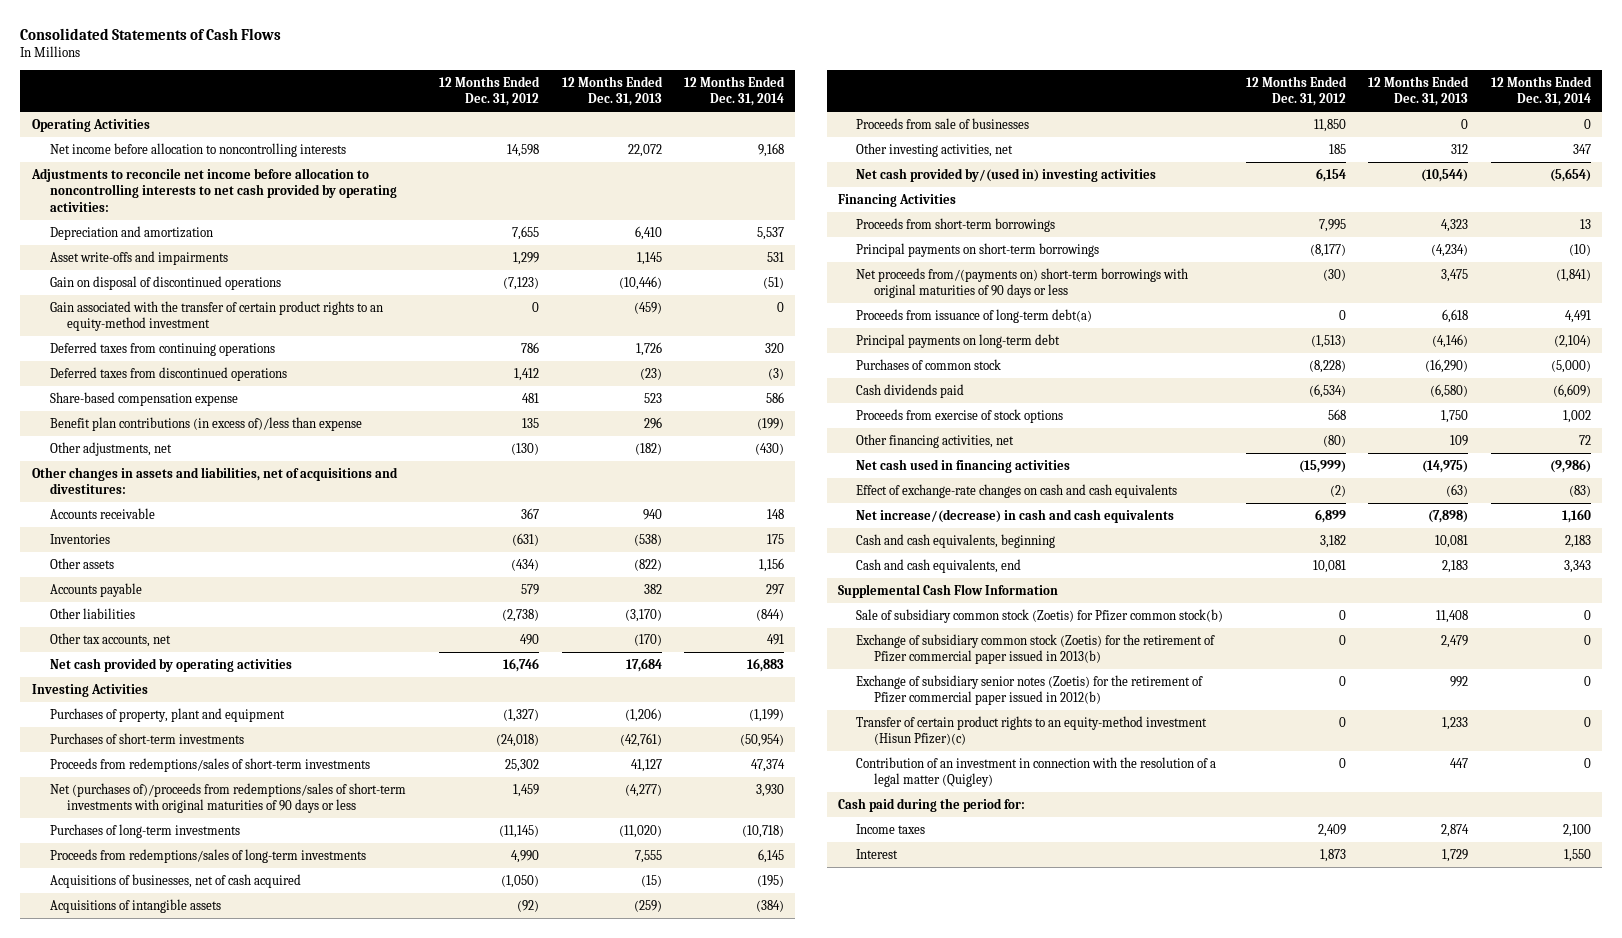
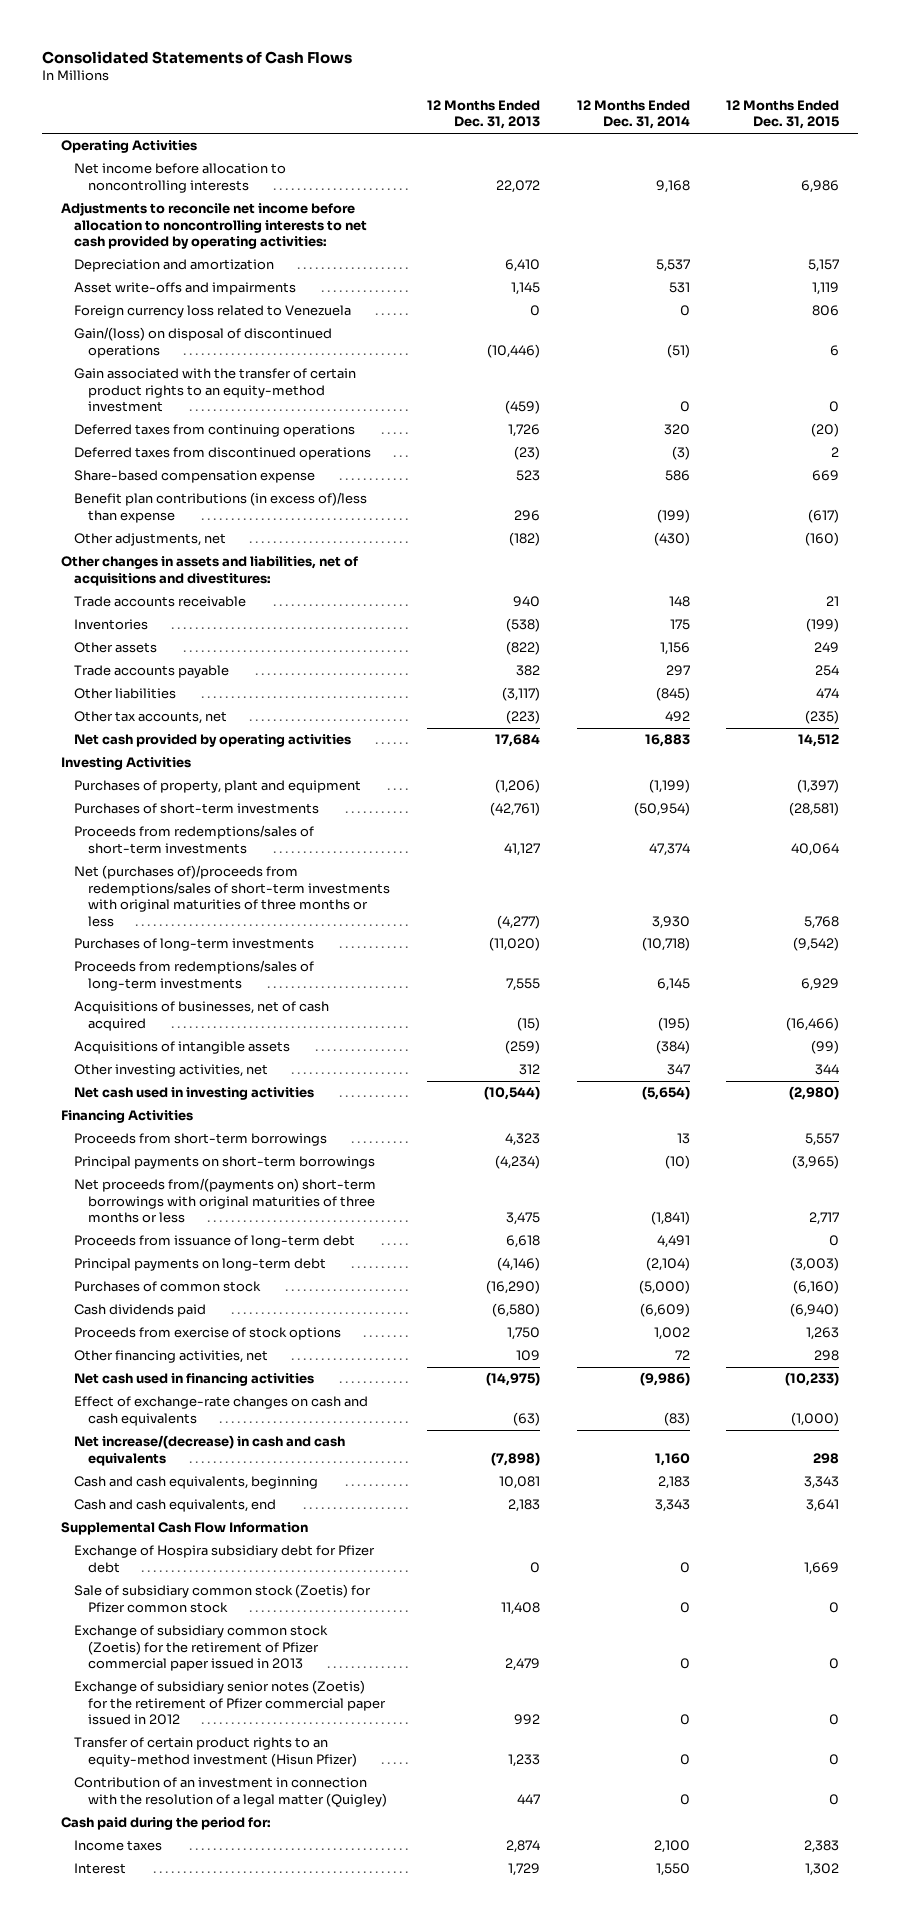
[439,75,541,107] 12 Months Ended Dec. 31, 2012 -> none
none -> [726,99,840,130] 12 Months Ended Dec. 31, 2015
none -> [74,305,352,319] Foreign currency loss related to Venezuela
[49,275,281,290] Gain on disposal of discontinued operations -> [74,327,333,358] Gain/(loss) on disposal of discontinued operations
[49,507,155,519] Accounts receivable -> [74,596,247,608] Trade accounts receivable
[49,582,142,597] Accounts payable -> [74,665,230,679] Trade accounts payable
[624,608,662,622] (3,170) -> [501,687,540,702] (3,117)
[756,608,785,621] (844) -> [655,687,690,702] (845)
[633,633,662,646] (170) -> [505,710,540,725] (223)
[767,633,785,645] 491 -> [664,711,690,723] 492
[49,782,406,814] Net (purchases of)/proceeds from redemptions/sales of short-term investments with original maturities of 90 days or less -> [74,865,391,927] Net (purchases of)/proceeds from redemptions/sales of short-term investments with original maturities of three months or less
[856,117,1030,129] Proceeds from sale of businesses -> none
[856,167,1157,182] Net cash provided by/(used in) investing activities -> [74,1087,315,1101] Net cash used in investing activities
[856,267,1189,299] Net proceeds from/(payments on) short-term borrowings with original maturities of 90 days or less -> [74,1178,377,1224] Net proceeds from/(payments on) short-term borrowings with original maturities of three months or less
[856,308,1093,323] Proceeds from issuance of long-term debt(a) -> [74,1235,356,1249] Proceeds from issuance of long-term debt
none -> [74,1545,376,1573] Exchange of Hospira subsidiary debt for Pfizer debt
[856,608,1224,623] Sale of subsidiary common stock (Zoetis) for Pfizer common stock(b) -> [74,1584,372,1613] Sale of subsidiary common stock (Zoetis) for Pfizer common stock
[856,633,1216,665] Exchange of subsidiary common stock (Zoetis) for the retirement of Pfizer commercial paper issued in 2013(b) -> [74,1625,329,1672] Exchange of subsidiary common stock (Zoetis) for the retirement of Pfizer commercial paper issued in 2013
[856,674,1204,706] Exchange of subsidiary senior notes (Zoetis) for the retirement of Pfizer commercial paper issued in 2012(b) -> [74,1680,387,1726] Exchange of subsidiary senior notes (Zoetis) for the retirement of Pfizer commercial paper issued in 2012
[856,715,1208,746] Transfer of certain product rights to an equity-method investment (Hisun Pfizer)(c) -> [74,1737,358,1767] Transfer of certain product rights to an equity-method investment (Hisun Pfizer)

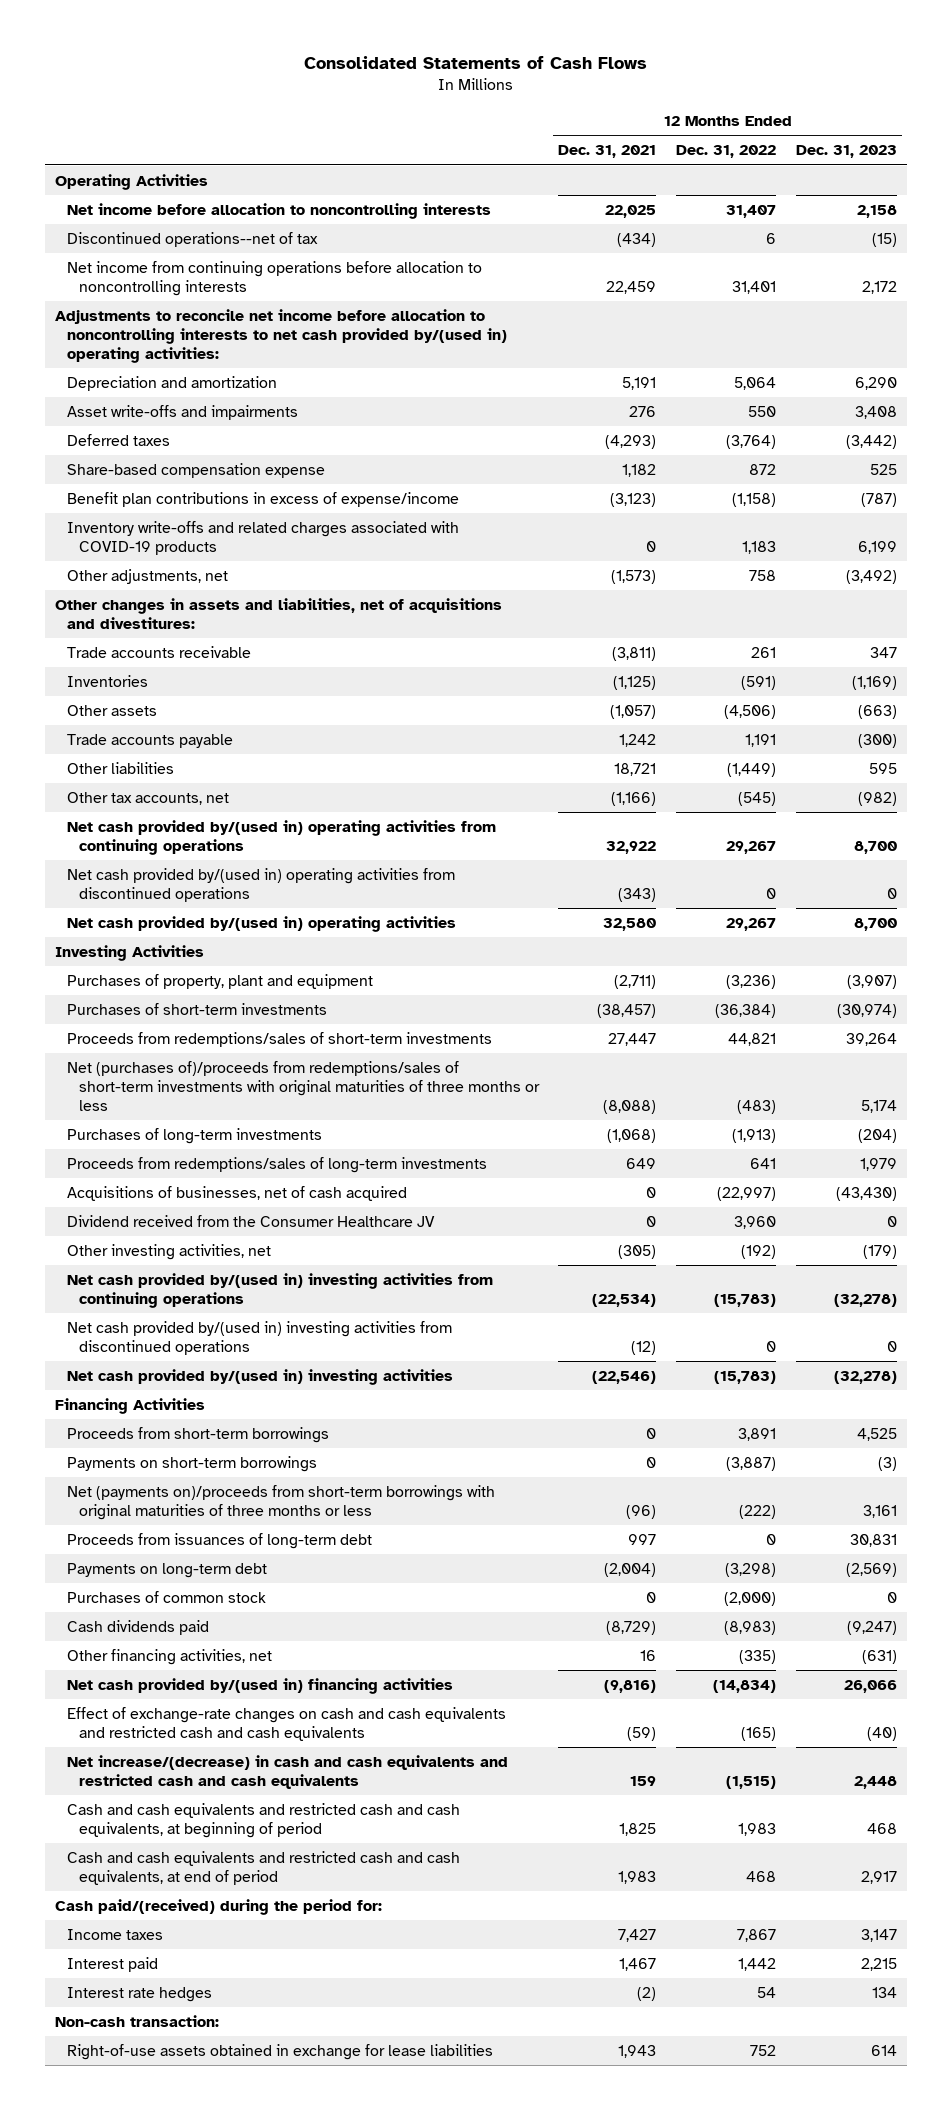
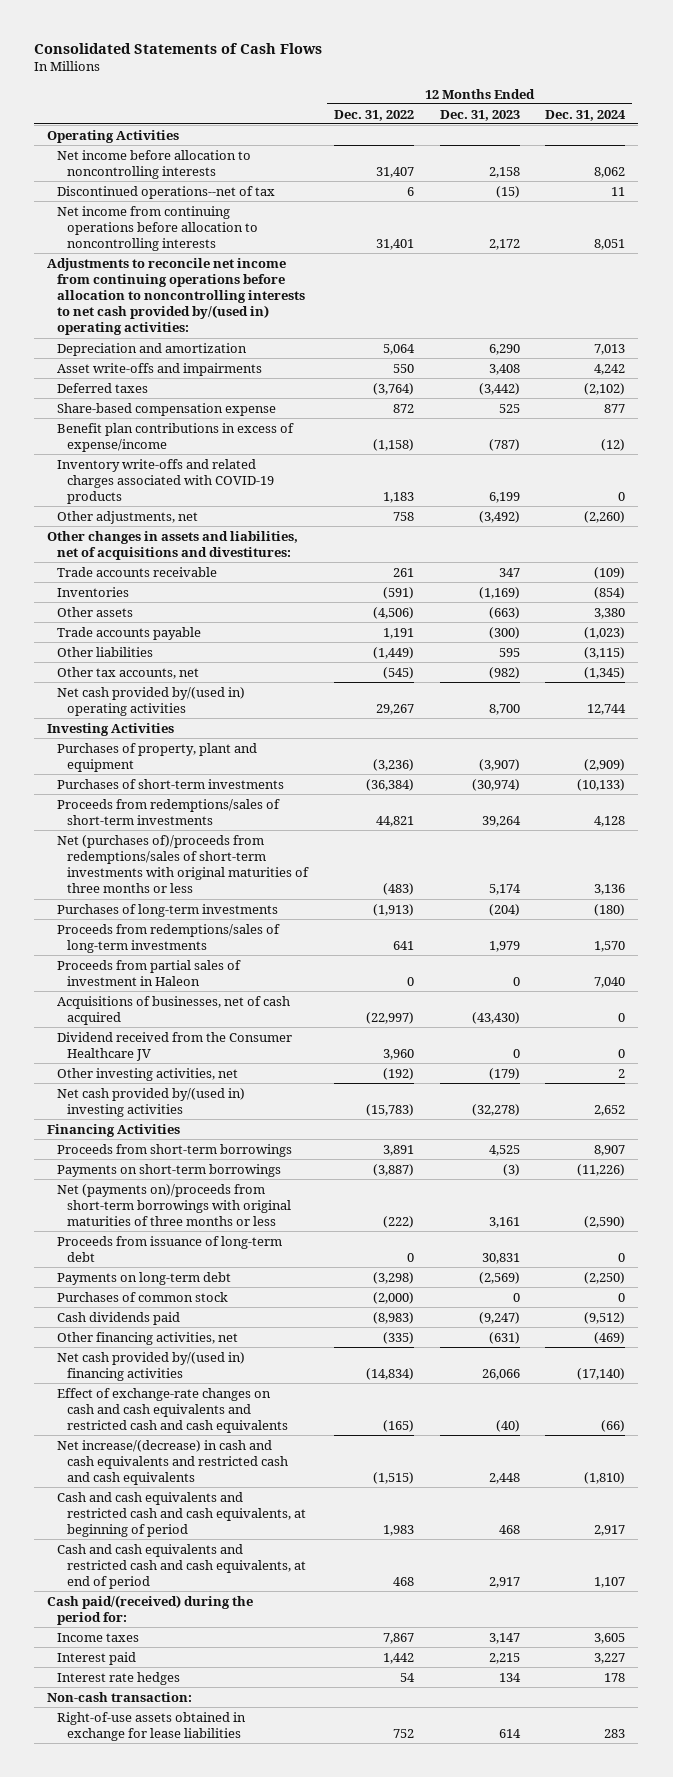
[558,145,657,159] Dec. 31, 2021 -> none
none -> [545,109,627,121] Dec. 31, 2024
[55,308,507,363] Adjustments to reconcile net income before allocation to noncontrolling interests to net cash provided by/(used in) operating activities: -> [47,257,306,336] Adjustments to reconcile net income from continuing operations before allocation to noncontrolling interests to net cash provided by/(used in) operating activities:
[66,819,496,855] Net cash provided by/(used in) operating activities from continuing operations -> none
[66,867,455,902] Net cash provided by/(used in) operating activities from discontinued operations -> none
none -> [57,959,242,986] Proceeds from partial sales of investment in Haleon
[66,1272,493,1308] Net cash provided by/(used in) investing activities from continuing operations -> none
[66,1320,452,1355] Net cash provided by/(used in) investing activities from discontinued operations -> none
[66,1532,372,1549] Proceeds from issuances of long-term debt -> [57,1235,283,1262] Proceeds from issuance of long-term debt

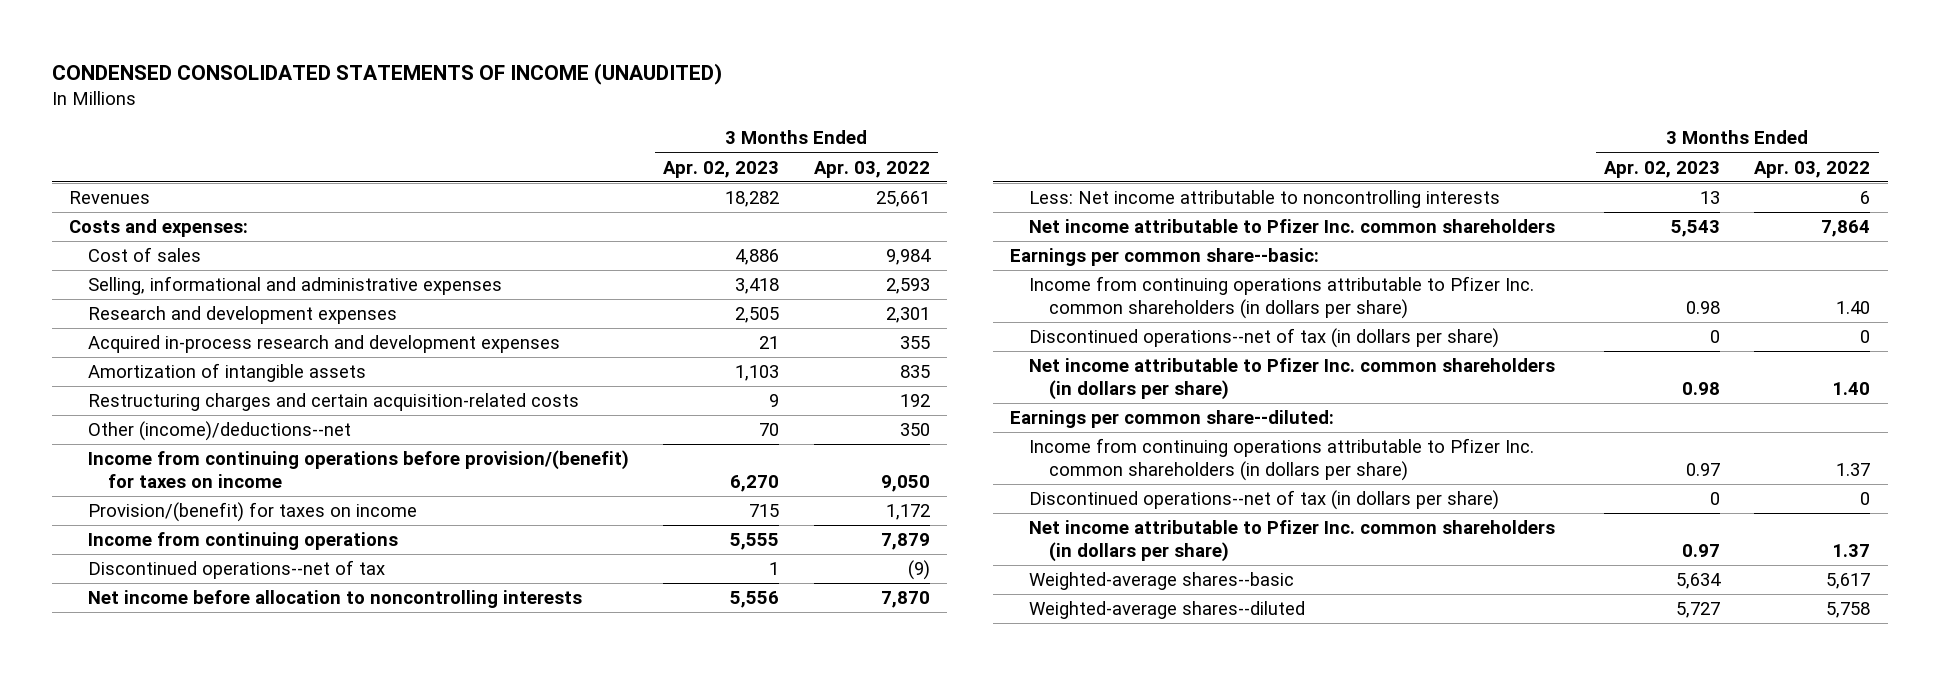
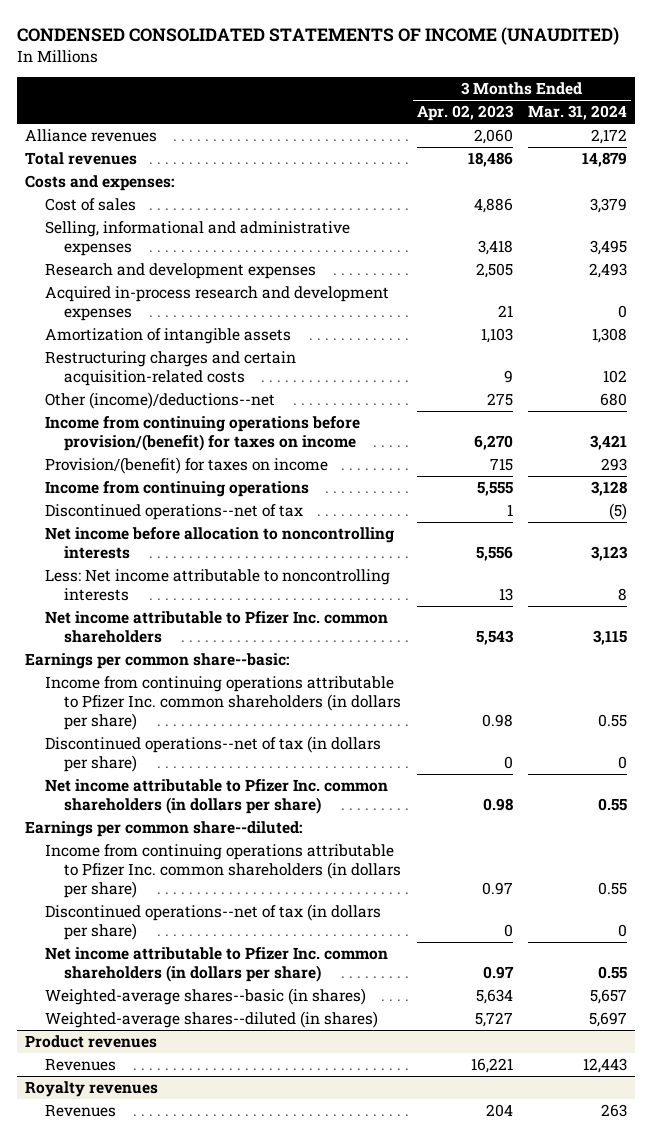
[813,160,930,178] Apr. 03, 2022 -> none
none -> [528,105,628,121] Mar. 31, 2024
none -> [24,129,157,143] Alliance revenues
[68,191,150,205] Revenues -> [24,152,137,166] Total revenues
[725,191,780,208] 18,282 -> [467,152,513,168] 18,486
[759,423,780,437] 70 -> [486,393,513,407] 275
[1029,572,1295,591] Weighted-average shares--basic -> [44,988,366,1006] Weighted-average shares--basic (in shares)
[1029,601,1306,620] Weighted-average shares--diluted -> [44,1011,378,1029] Weighted-average shares--diluted (in shares)
none -> [24,1035,157,1049] Product revenues
none -> [44,1059,116,1072] Revenues
none -> [24,1081,158,1098] Royalty revenues
none -> [44,1105,116,1118] Revenues

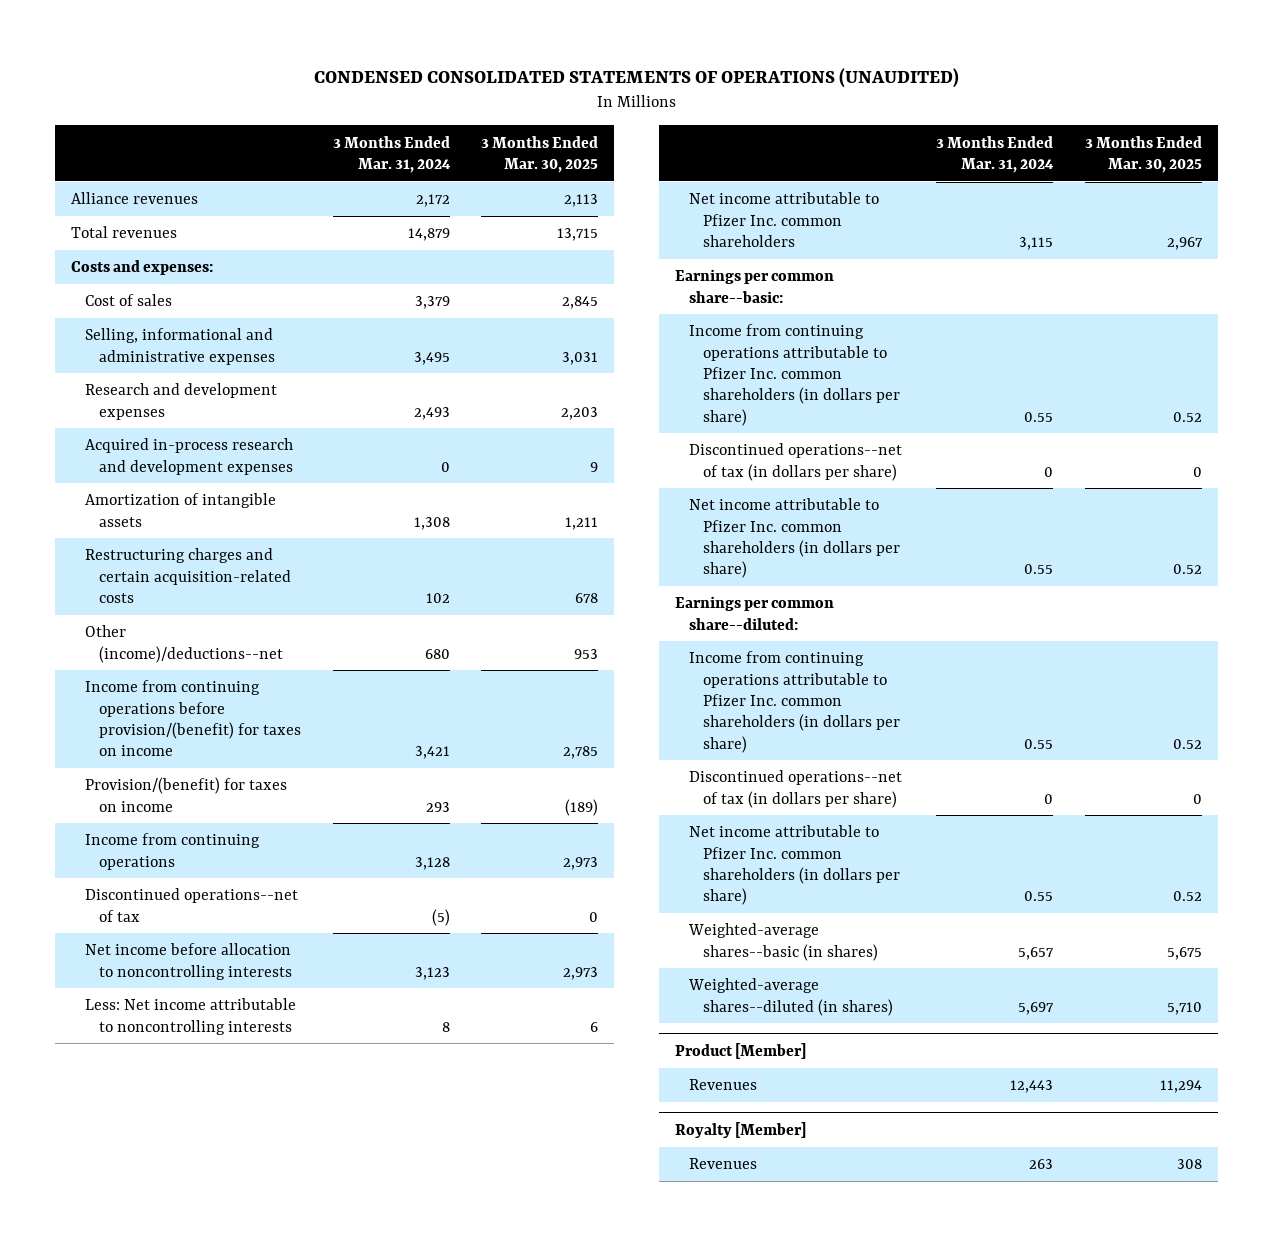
[17,27,620,46] CONDENSED CONSOLIDATED STATEMENTS OF INCOME (UNAUDITED) -> [313,68,959,89] CONDENSED CONSOLIDATED STATEMENTS OF OPERATIONS (UNAUDITED)
[416,105,514,122] Apr. 02, 2023 -> none
none -> [481,135,599,173] 3 Months Ended Mar. 30, 2025
[24,1035,157,1049] Product revenues -> [674,1042,806,1059] Product [Member]
[24,1081,158,1098] Royalty revenues -> [674,1121,806,1138] Royalty [Member]

